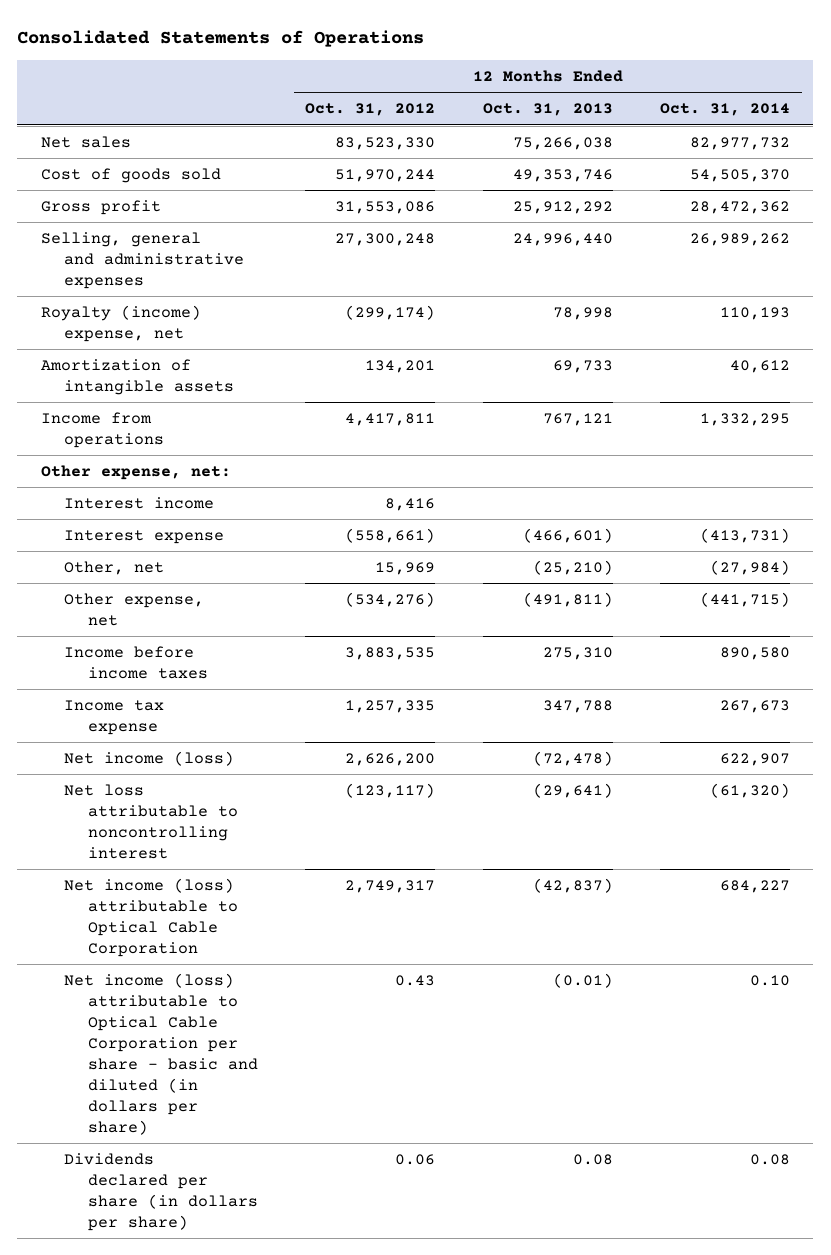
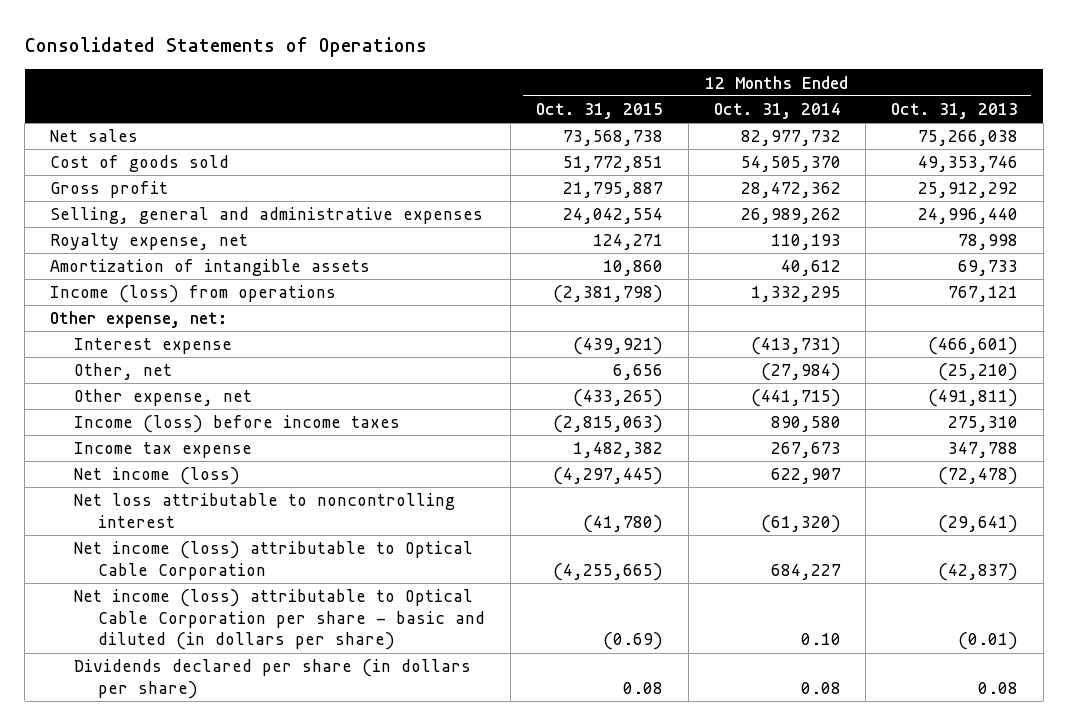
[305,103,436,117] Oct. 31, 2012 -> none
none -> [536,103,664,120] Oct. 31, 2015
[40,305,201,343] Royalty (income) expense, net -> [50,233,249,251] Royalty expense, net
[40,412,165,449] Income from operations -> [50,285,337,304] Income (loss) from operations
[64,497,215,510] Interest income -> none
[64,646,209,680] Income before income taxes -> [74,415,401,434] Income (loss) before income taxes

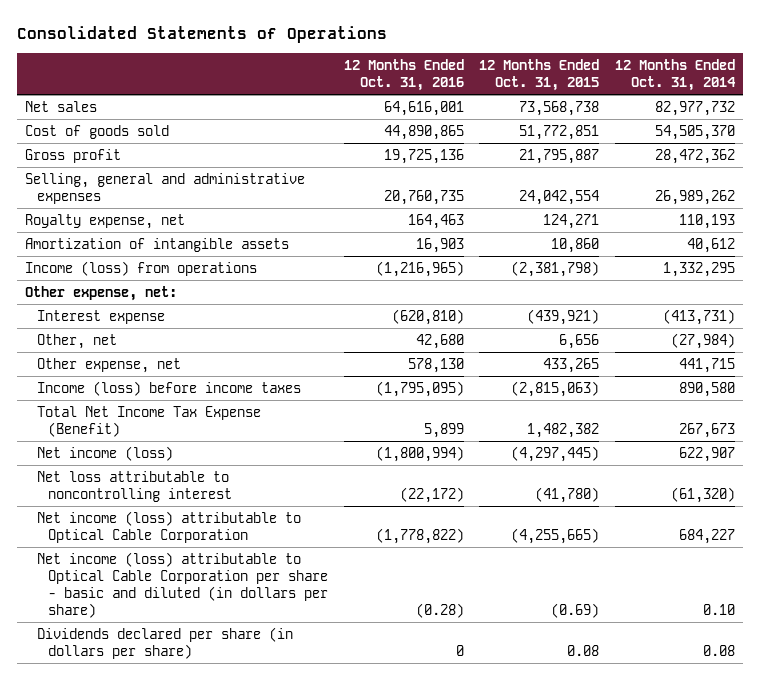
[891,103,1019,120] Oct. 31, 2013 -> none
none -> [343,59,464,92] 12 Months Ended Oct. 31, 2016
[573,389,664,408] (433,265) -> [543,358,600,374] 433,265
[750,389,841,408] (441,715) -> [679,358,736,374] 441,715
[74,442,253,459] Income tax expense -> [36,406,261,438] Total Net Income Tax Expense (Benefit)

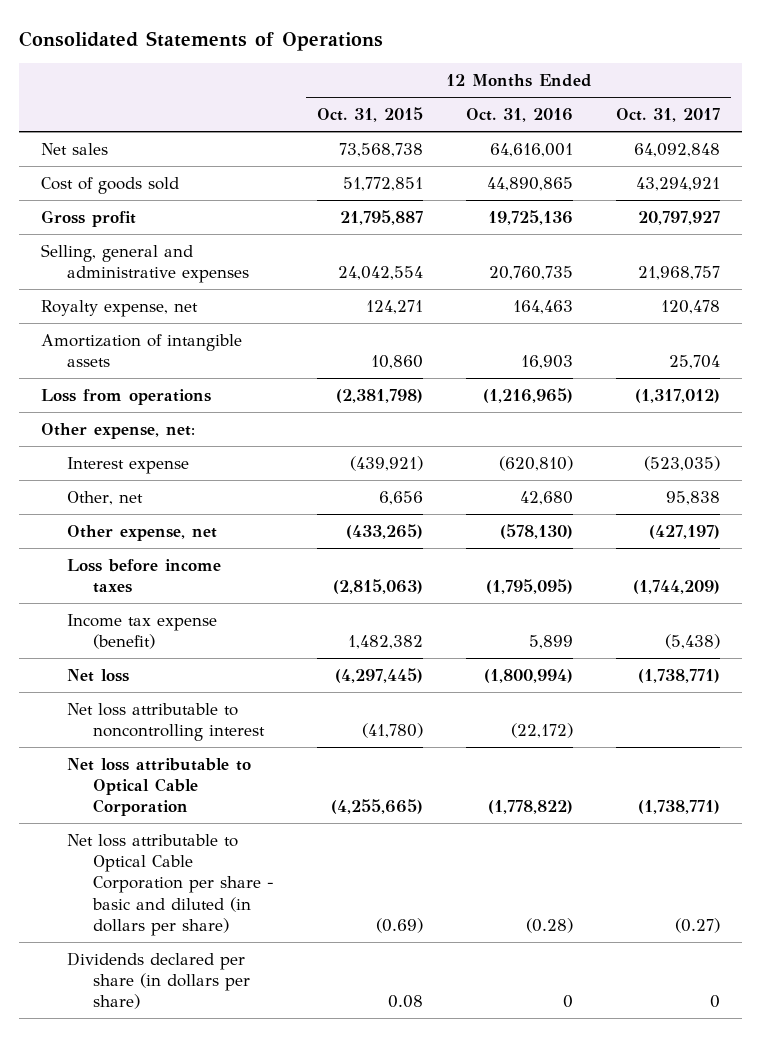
[615,59,737,92] 12 Months Ended Oct. 31, 2014 -> none
none -> [616,108,721,123] Oct. 31, 2017
[25,261,258,277] Income (loss) from operations -> [40,388,211,405] Loss from operations
[407,358,464,374] 578,130 -> [500,523,574,539] (578,130)
[543,358,600,374] 433,265 -> [345,523,423,539] (433,265)
[36,381,301,397] Income (loss) before income taxes -> [66,558,221,594] Loss before income taxes
[36,406,261,438] Total Net Income Tax Expense (Benefit) -> [66,613,217,650] Income tax expense (benefit)
[36,446,173,462] Net income (loss) -> [66,668,129,682] Net loss
[36,511,301,544] Net income (loss) attributable to Optical Cable Corporation -> [66,757,251,817] Net loss attributable to Optical Cable Corporation
[36,552,329,619] Net income (loss) attributable to Optical Cable Corporation per share - basic and diluted (in dollars per share) -> [66,833,274,936] Net loss attributable to Optical Cable Corporation per share - basic and diluted (in dollars per share)

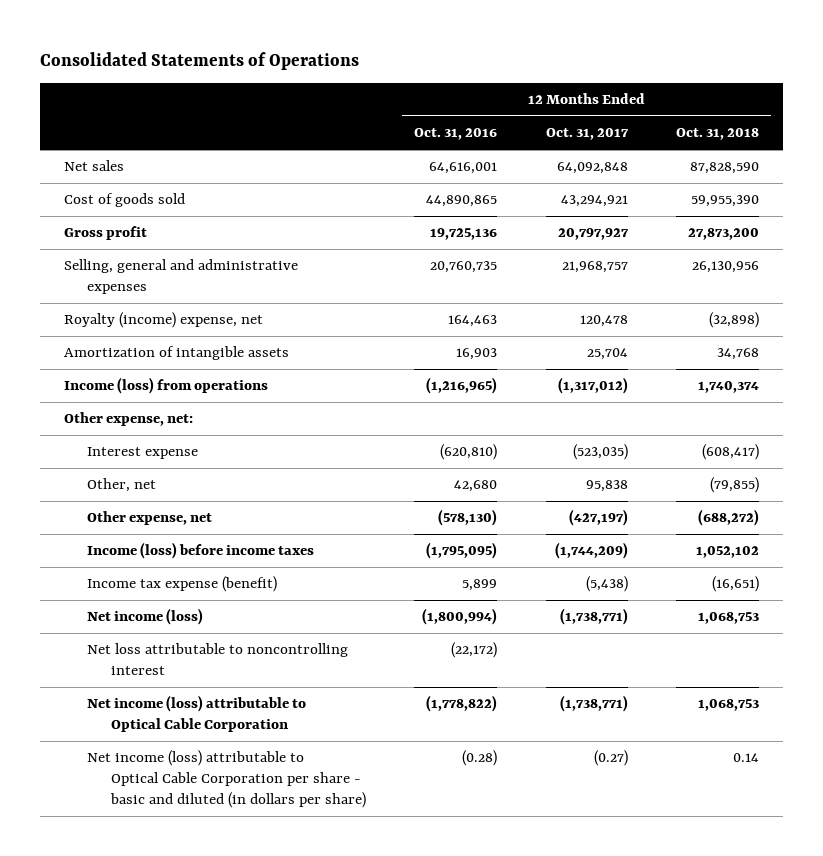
[316,107,423,123] Oct. 31, 2015 -> none
none -> [676,128,760,141] Oct. 31, 2018
[40,299,198,317] Royalty expense, net -> [63,312,263,329] Royalty (income) expense, net
[40,388,211,405] Loss from operations -> [63,377,268,395] Income (loss) from operations
[66,558,221,594] Loss before income taxes -> [87,542,315,560] Income (loss) before income taxes
[66,668,129,682] Net loss -> [87,608,204,626] Net income (loss)
[66,951,250,1010] Dividends declared per share (in dollars per share) -> none
[66,757,251,817] Net loss attributable to Optical Cable Corporation -> [87,695,307,733] Net income (loss) attributable to Optical Cable Corporation
[66,833,274,936] Net loss attributable to Optical Cable Corporation per share - basic and diluted (in dollars per share) -> [87,750,367,809] Net income (loss) attributable to Optical Cable Corporation per share - basic and diluted (in dollars per share)

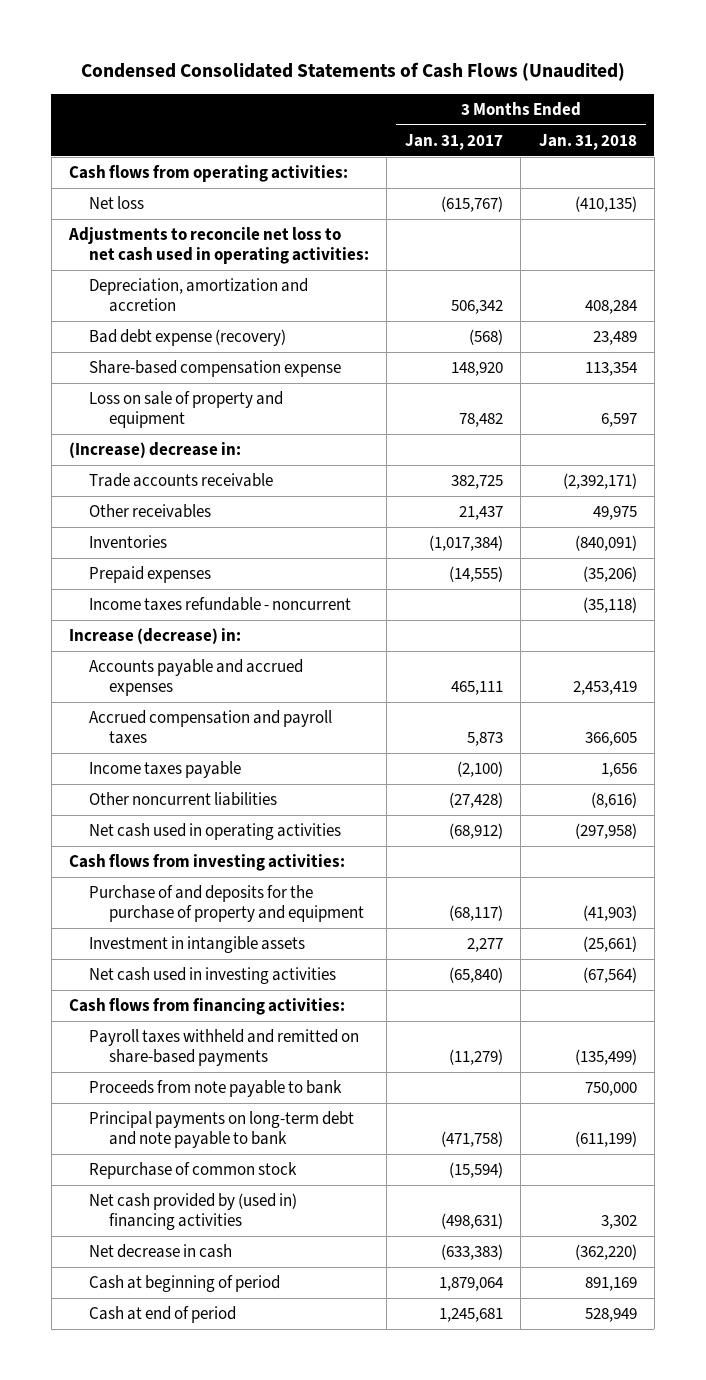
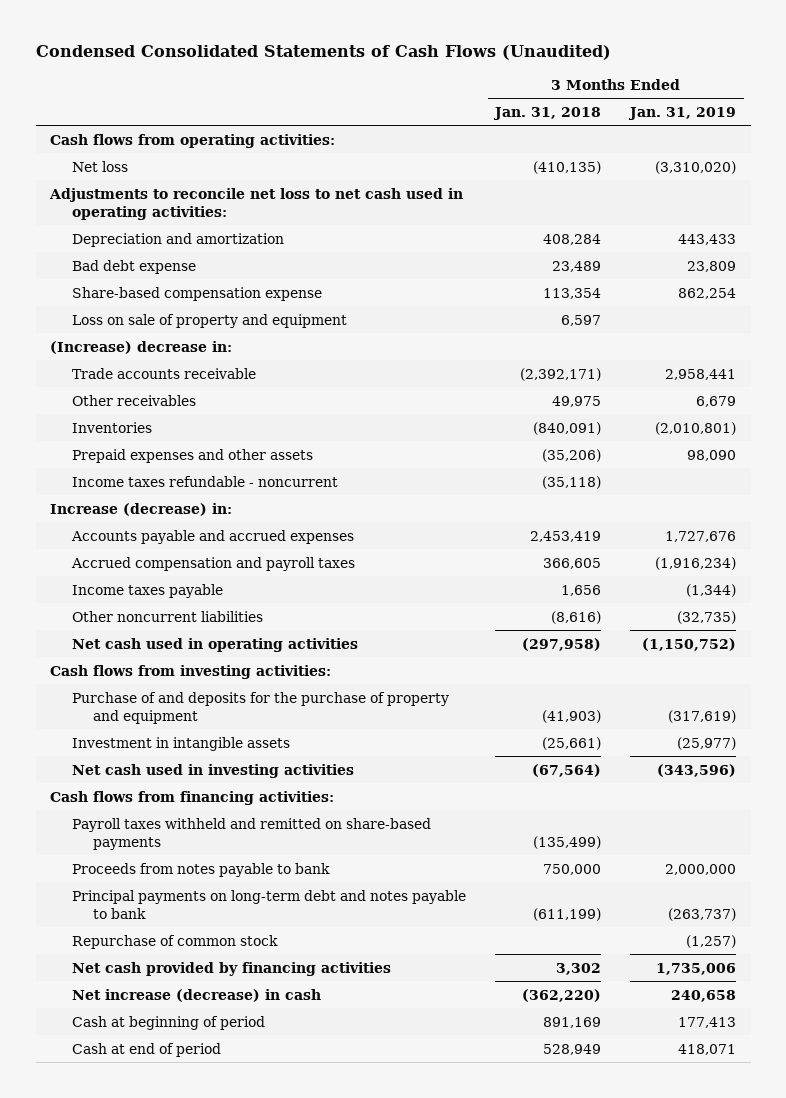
[404,133,503,150] Jan. 31, 2017 -> none
none -> [628,106,737,120] Jan. 31, 2019
[89,277,309,313] Depreciation, amortization and accretion -> [71,232,284,247] Depreciation and amortization
[89,328,287,346] Bad debt expense (recovery) -> [71,259,196,274] Bad debt expense
[89,565,212,583] Prepaid expenses -> [71,448,313,463] Prepaid expenses and other assets
[89,1079,343,1097] Proceeds from note payable to bank -> [71,862,330,877] Proceeds from notes payable to bank
[89,1110,355,1149] Principal payments on long-term debt and note payable to bank -> [71,889,466,919] Principal payments on long-term debt and notes payable to bank
[89,1192,298,1231] Net cash provided by (used in) financing activities -> [71,961,391,976] Net cash provided by financing activities
[89,1243,233,1258] Net decrease in cash -> [71,988,321,1002] Net increase (decrease) in cash

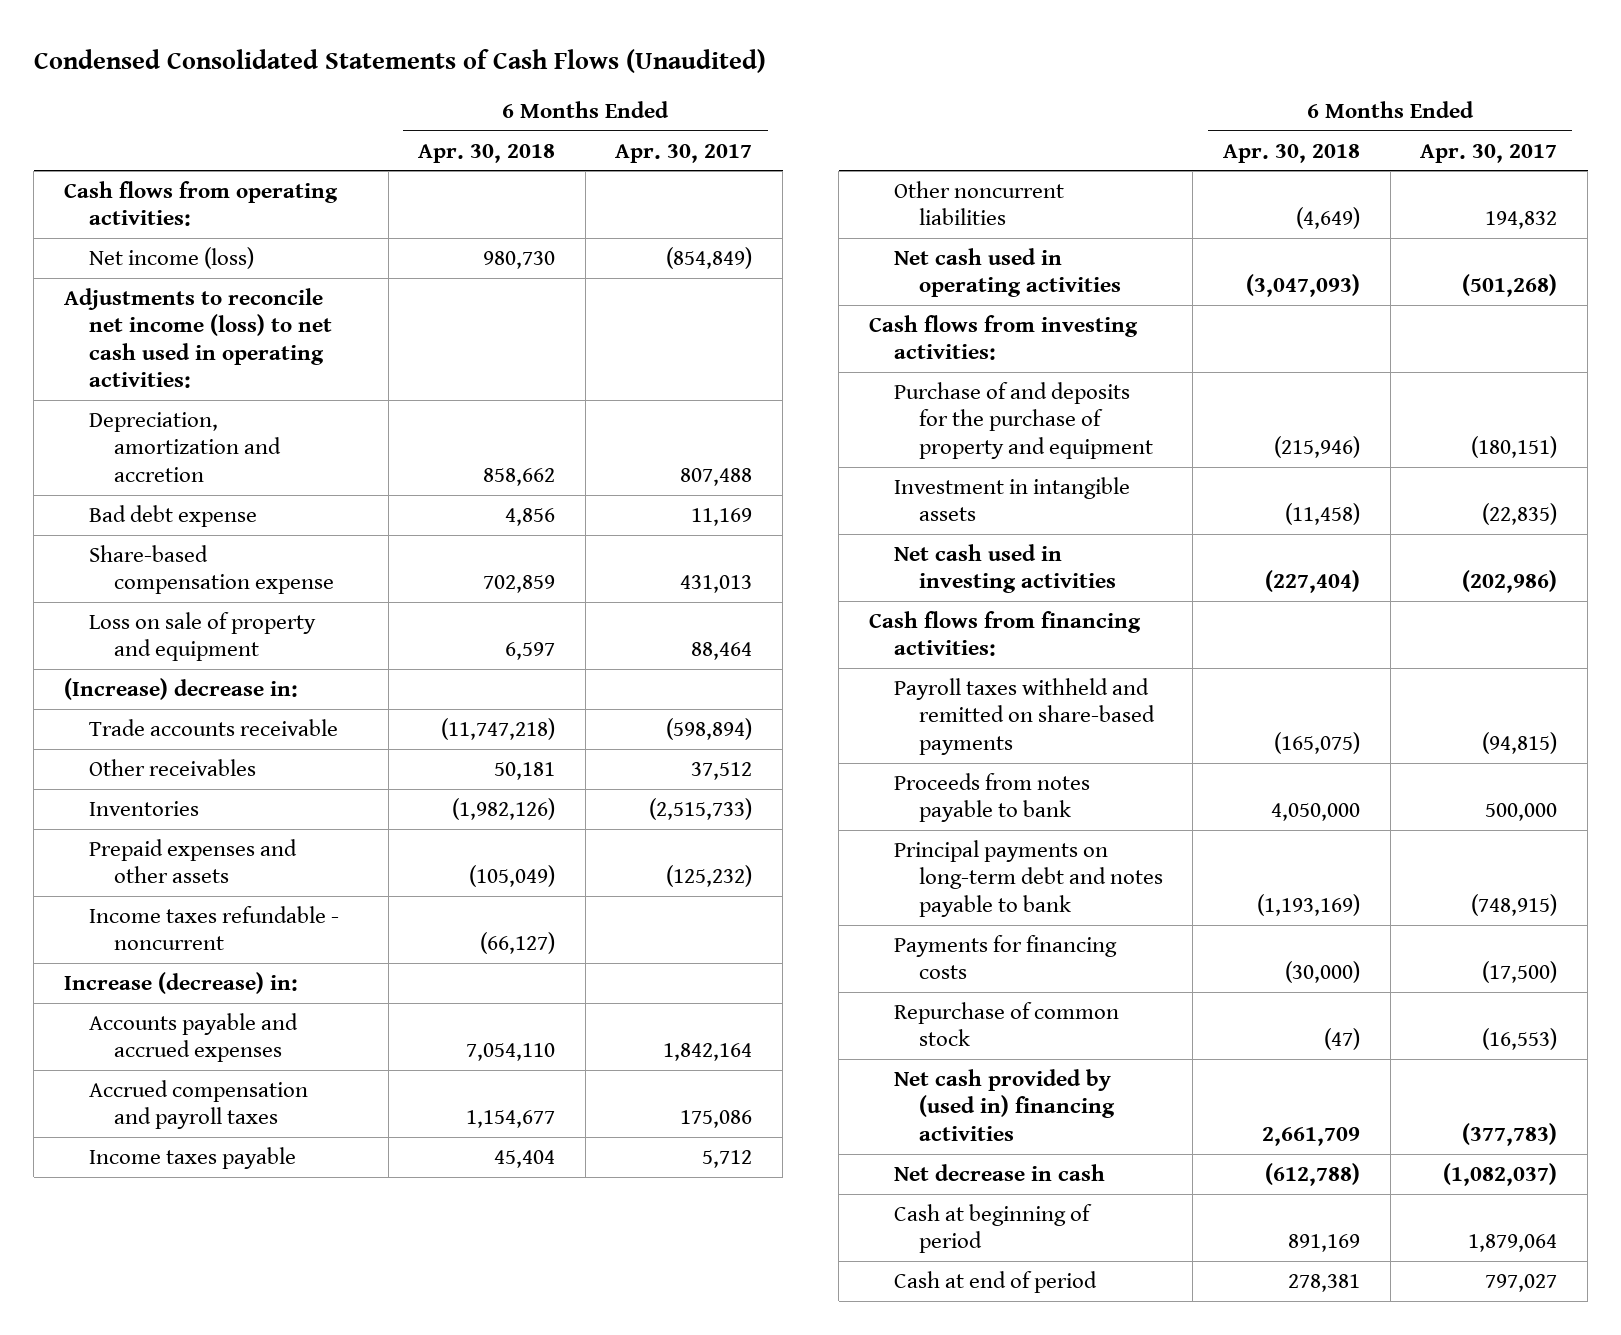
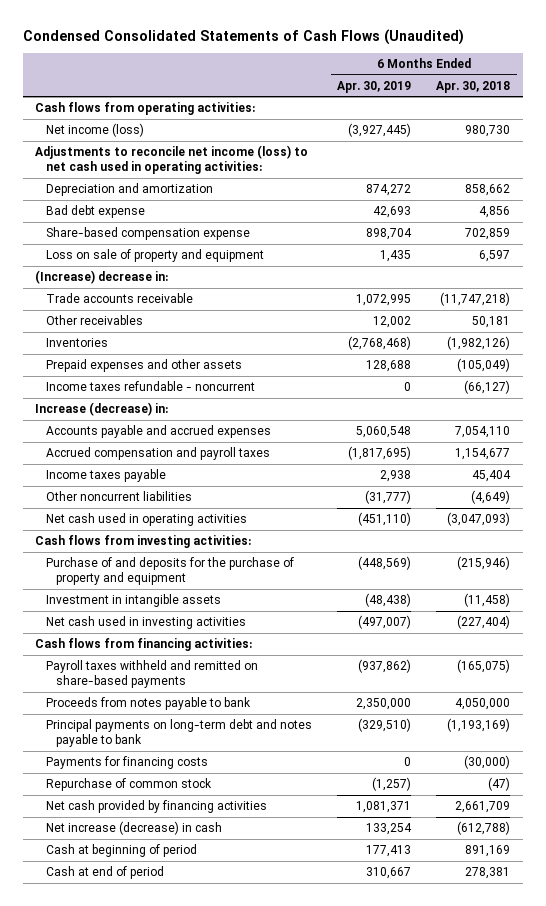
[615,143,753,163] Apr. 30, 2017 -> none
none -> [336,80,411,93] Apr. 30, 2019
[88,411,281,482] Depreciation, amortization and accretion -> [45,183,213,197] Depreciation and amortization
[893,1068,1115,1141] Net cash provided by (used in) financing activities -> [45,800,267,814] Net cash provided by financing activities
[893,1163,1105,1181] Net decrease in cash -> [45,821,222,836] Net increase (decrease) in cash

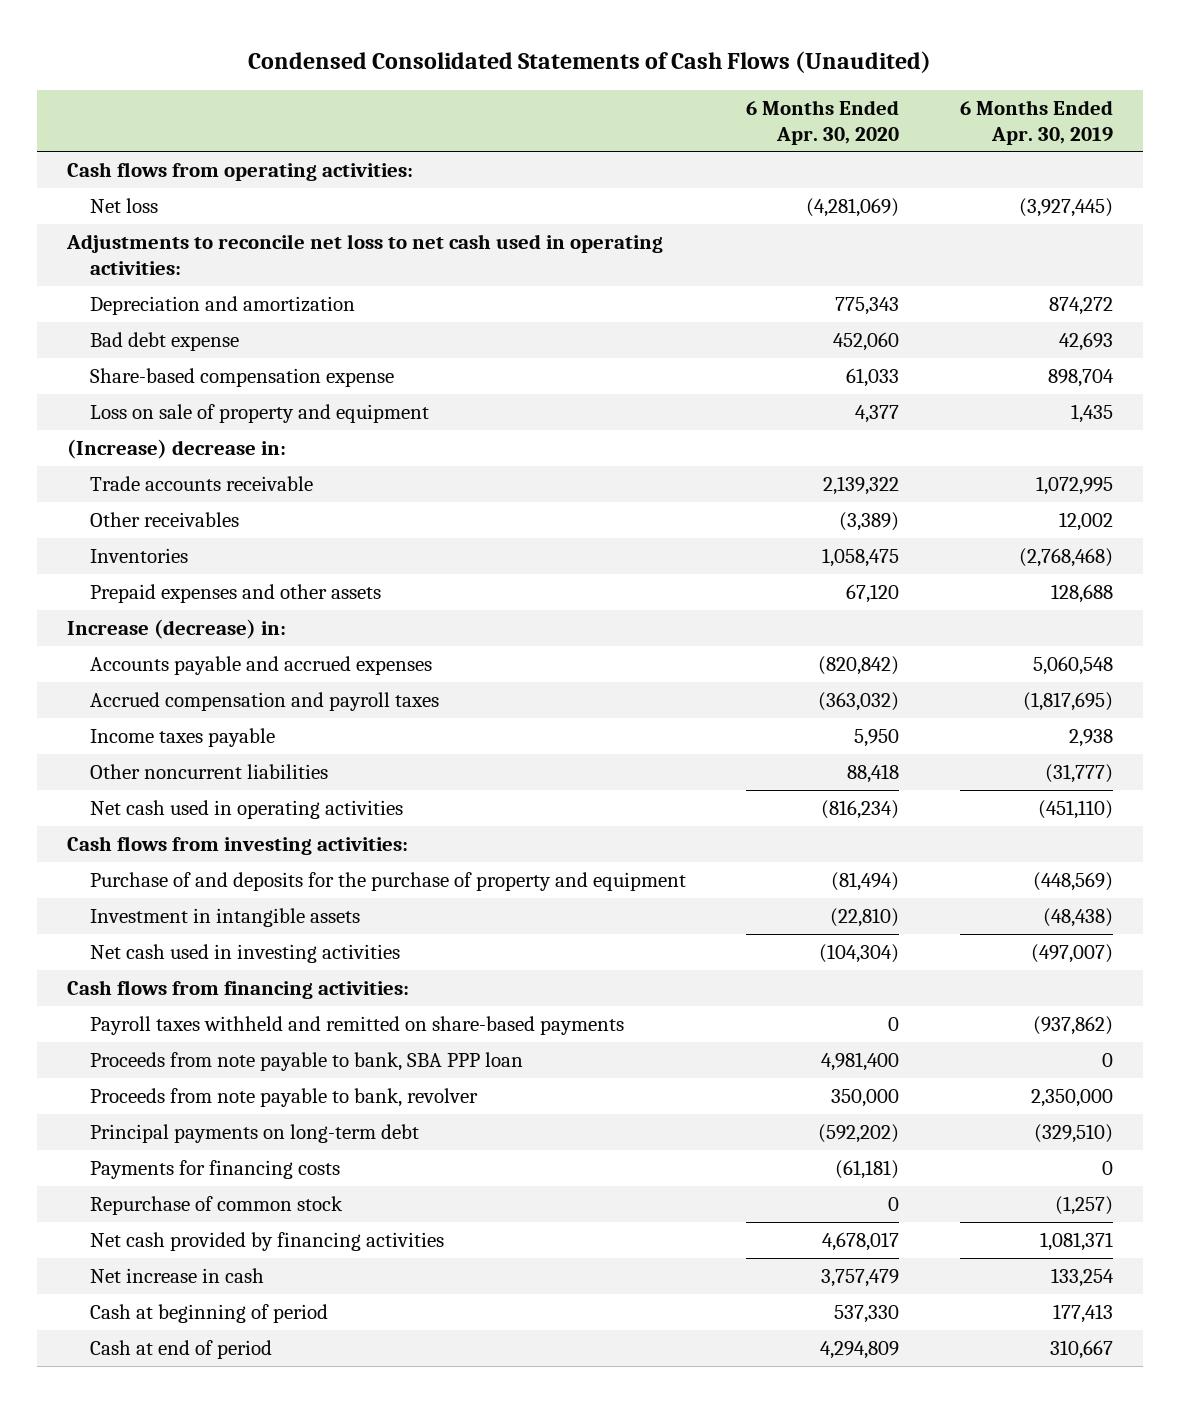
[436,80,511,93] Apr. 30, 2018 -> none
none -> [746,99,900,145] 6 Months Ended Apr. 30, 2020
[45,123,144,138] Net income (loss) -> [89,197,158,213] Net loss
[35,145,309,175] Adjustments to reconcile net income (loss) to net cash used in operating activities: -> [66,233,664,275] Adjustments to reconcile net loss to net cash used in operating activities:
[45,381,255,392] Income taxes refundable - noncurrent -> none
none -> [89,1051,523,1071] Proceeds from note payable to bank, SBA PPP loan
[45,697,251,711] Proceeds from notes payable to bank -> [89,1087,478,1107] Proceeds from note payable to bank, revolver
[45,719,312,748] Principal payments on long-term debt and notes payable to bank -> [89,1123,419,1143] Principal payments on long-term debt
[45,821,222,836] Net increase (decrease) in cash -> [89,1267,264,1283] Net increase in cash

